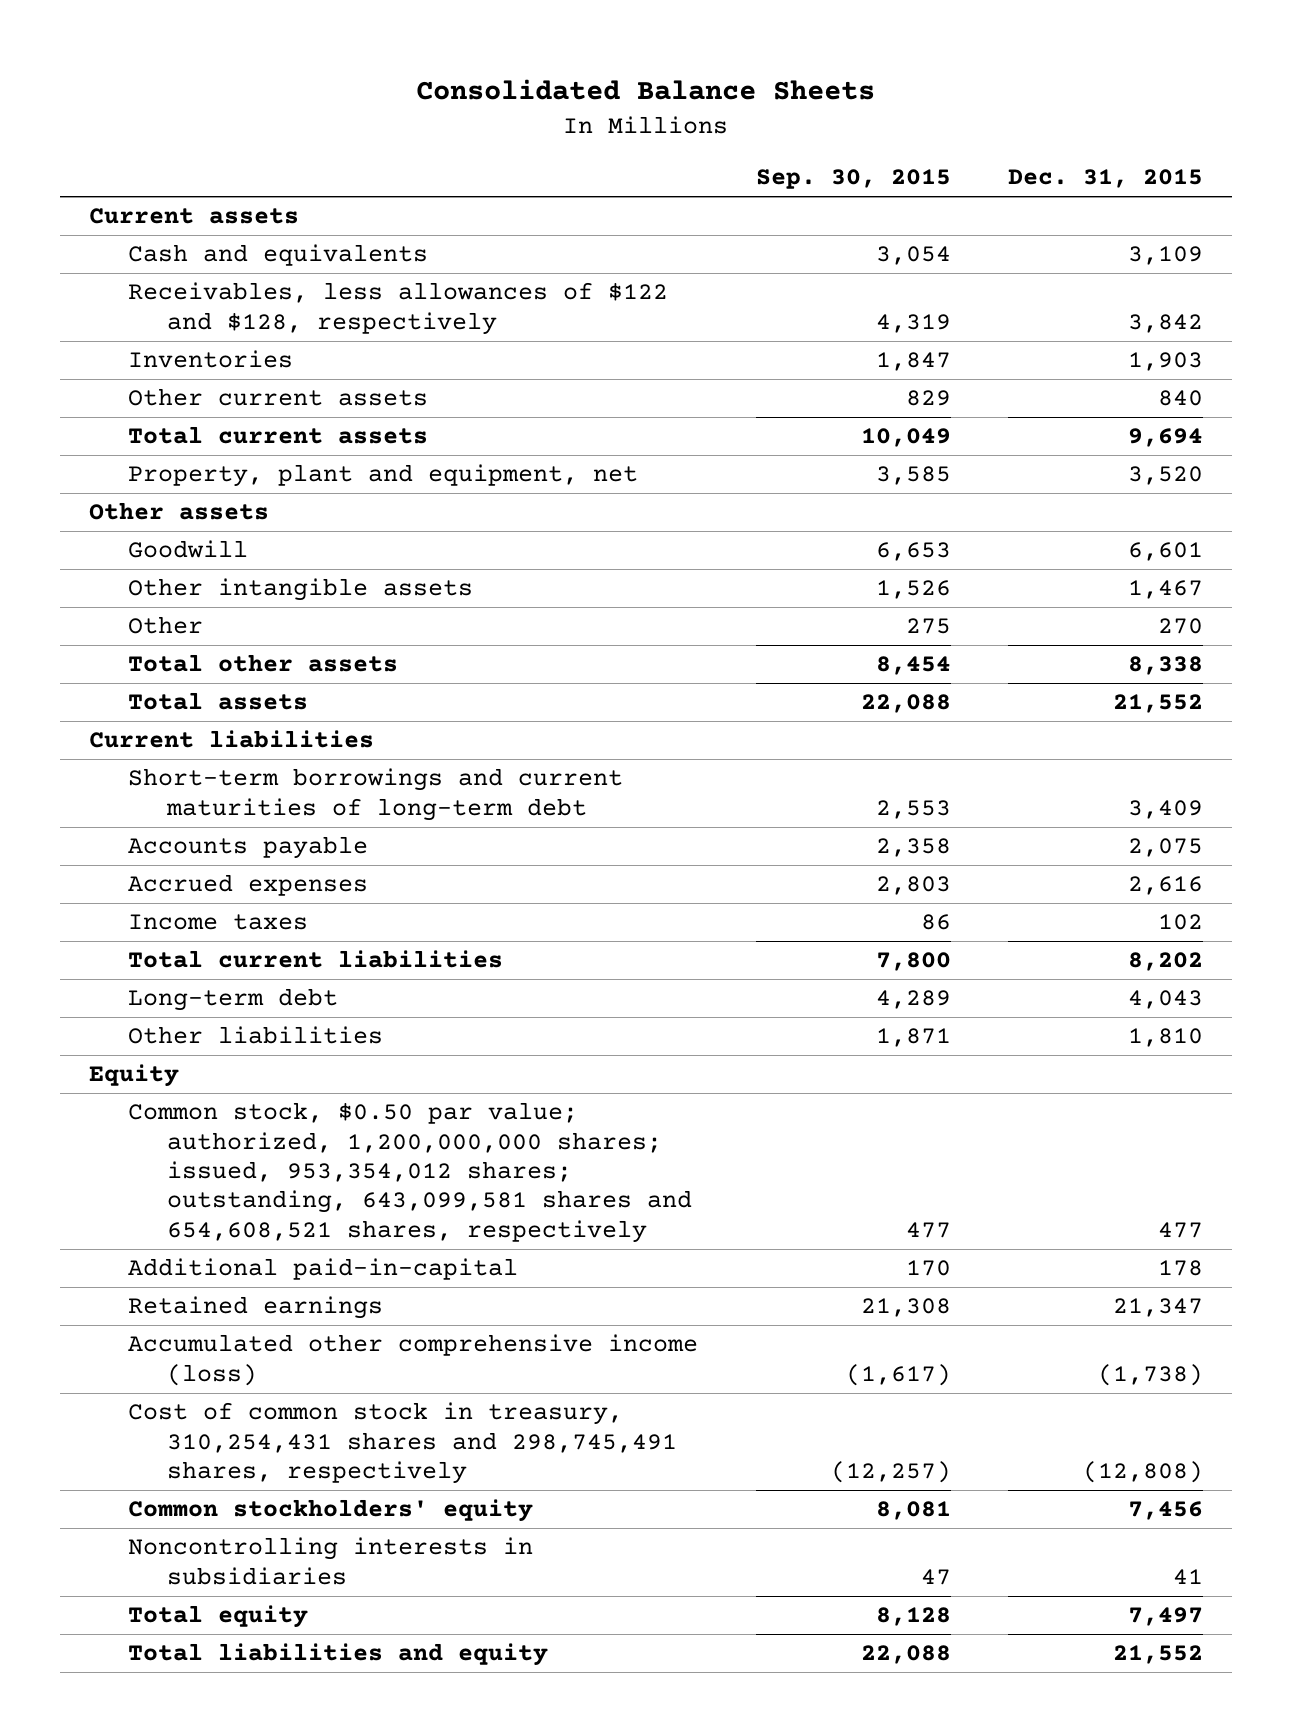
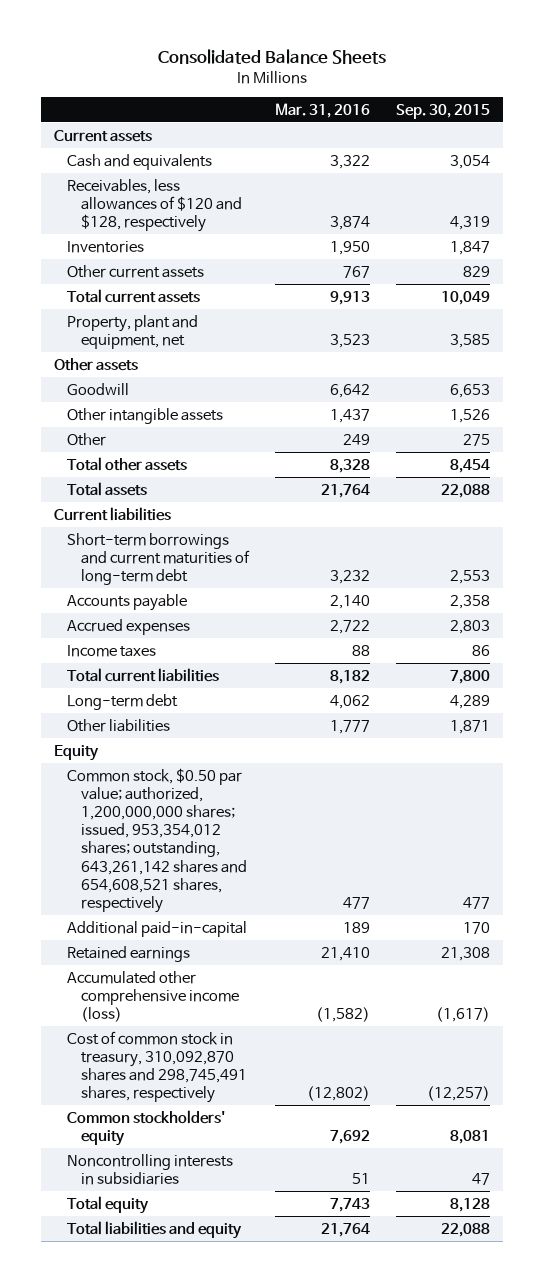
[1008,169,1204,189] Dec. 31, 2015 -> none
none -> [274,102,370,118] Mar. 31, 2016
[127,282,668,335] Receivables, less allowances of $122 and $128, respectively -> [67,178,242,232] Receivables, less allowances of $120 and $128, respectively
[127,1102,693,1243] Common stock, $0.50 par value; authorized, 1,200,000,000 shares; issued, 953,354,012 shares; outstanding, 643,099,581 shares and 654,608,521 shares, respectively -> [67,767,247,913] Common stock, $0.50 par value; authorized, 1,200,000,000 shares; issued, 953,354,012 shares; outstanding, 643,261,142 shares and 654,608,521 shares, respectively
[127,1402,678,1485] Cost of common stock in treasury, 310,254,431 shares and 298,745,491 shares, respectively -> [67,1030,247,1104] Cost of common stock in treasury, 310,092,870 shares and 298,745,491 shares, respectively

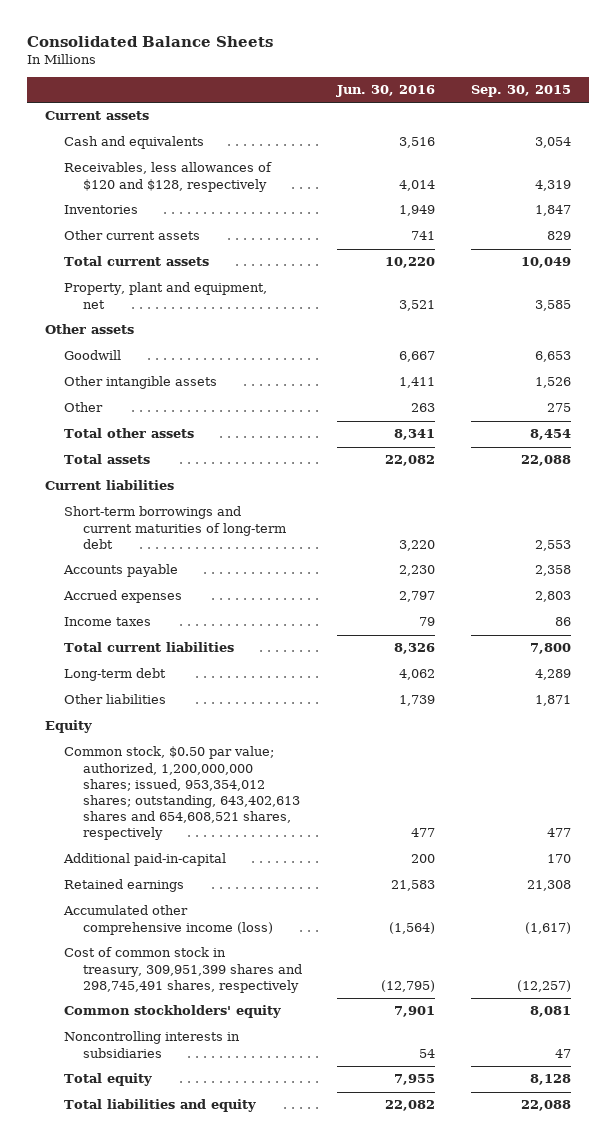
[274,102,370,118] Mar. 31, 2016 -> none
none -> [336,85,436,98] Jun. 30, 2016
[67,767,247,913] Common stock, $0.50 par value; authorized, 1,200,000,000 shares; issued, 953,354,012 shares; outstanding, 643,261,142 shares and 654,608,521 shares, respectively -> [63,746,300,841] Common stock, $0.50 par value; authorized, 1,200,000,000 shares; issued, 953,354,012 shares; outstanding, 643,402,613 shares and 654,608,521 shares, respectively
[67,1030,247,1104] Cost of common stock in treasury, 310,092,870 shares and 298,745,491 shares, respectively -> [63,947,302,993] Cost of common stock in treasury, 309,951,399 shares and 298,745,491 shares, respectively

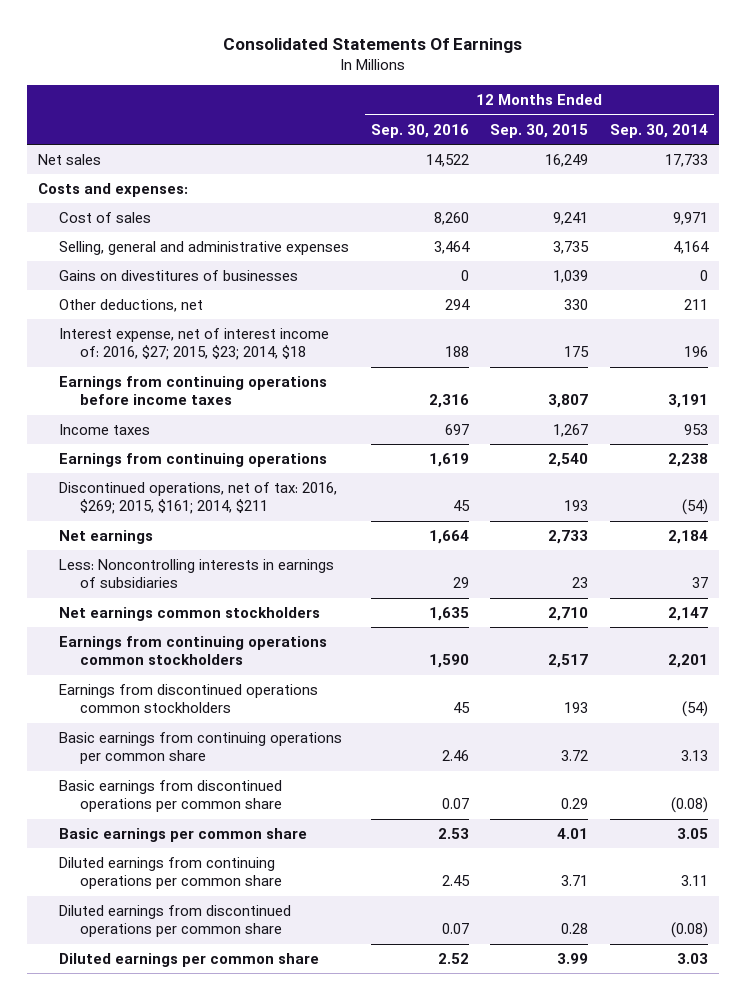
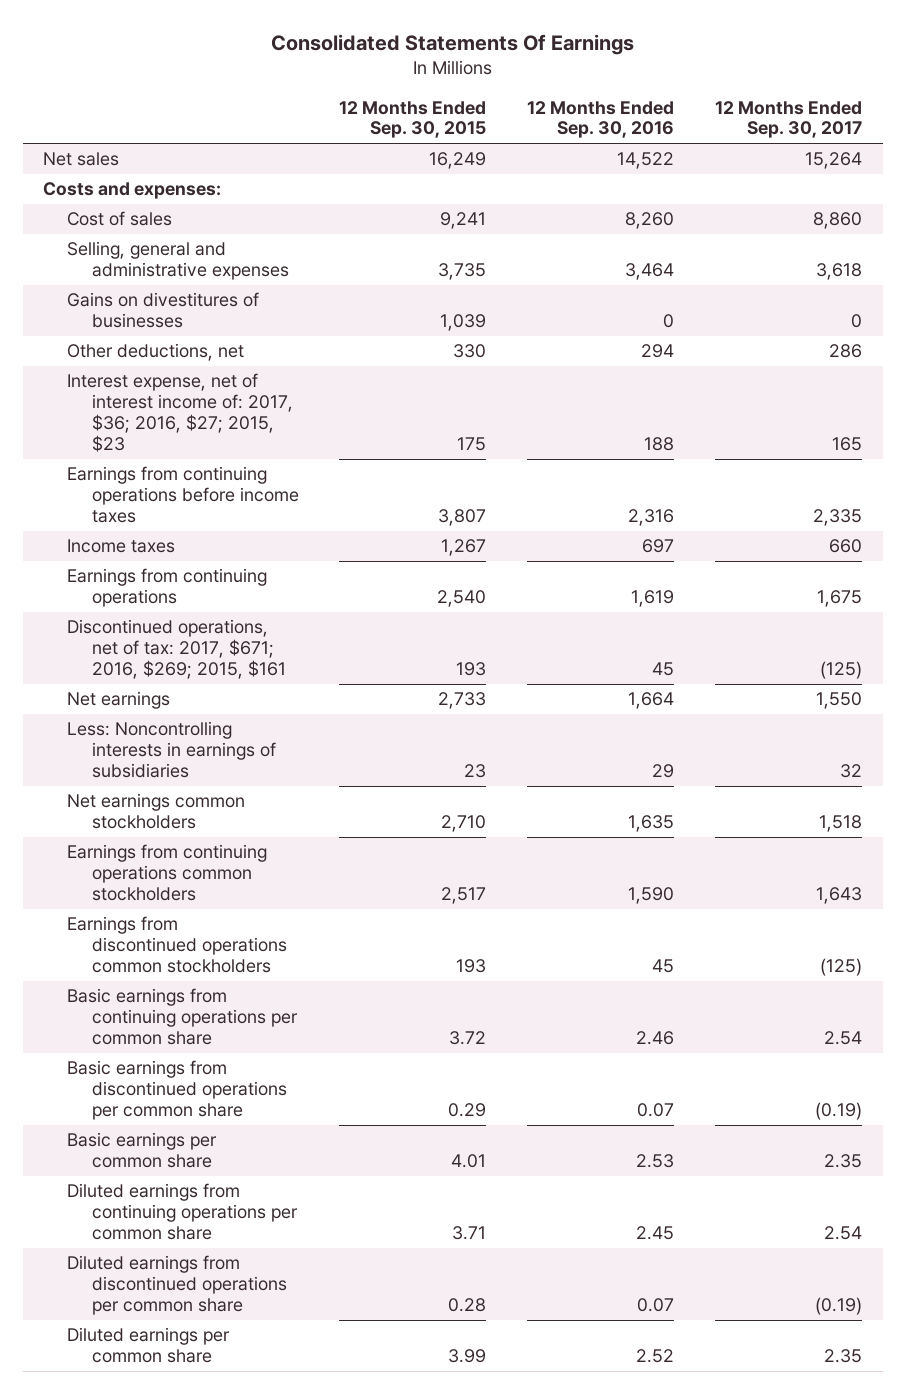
[610,123,709,138] Sep. 30, 2014 -> none
none -> [715,100,863,139] 12 Months Ended Sep. 30, 2017
[58,328,329,361] Interest expense, net of interest income of: 2016, $27; 2015, $23; 2014, $18 -> [67,373,293,452] Interest expense, net of interest income of: 2017, $36; 2016, $27; 2015, $23
[58,482,337,515] Discontinued operations, net of tax: 2016, $269; 2015, $161; 2014, $211 -> [67,619,286,679] Discontinued operations, net of tax: 2017, $671; 2016, $269; 2015, $161

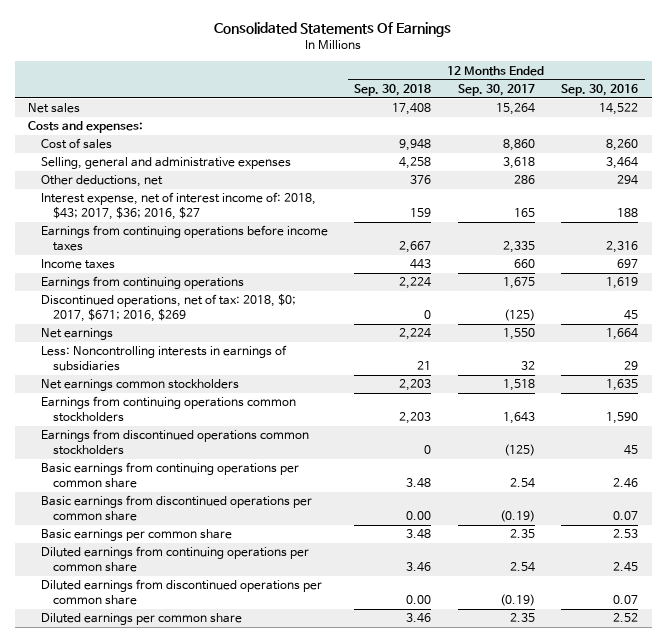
[339,100,487,139] 12 Months Ended Sep. 30, 2015 -> none
none -> [354,83,432,96] Sep. 30, 2018
[67,292,260,329] Gains on divestitures of businesses -> none
[67,373,293,452] Interest expense, net of interest income of: 2017, $36; 2016, $27; 2015, $23 -> [40,192,316,221] Interest expense, net of interest income of: 2018, $43; 2017, $36; 2016, $27
[67,619,286,679] Discontinued operations, net of tax: 2017, $671; 2016, $269; 2015, $161 -> [40,294,296,323] Discontinued operations, net of tax: 2018, $0; 2017, $671; 2016, $269

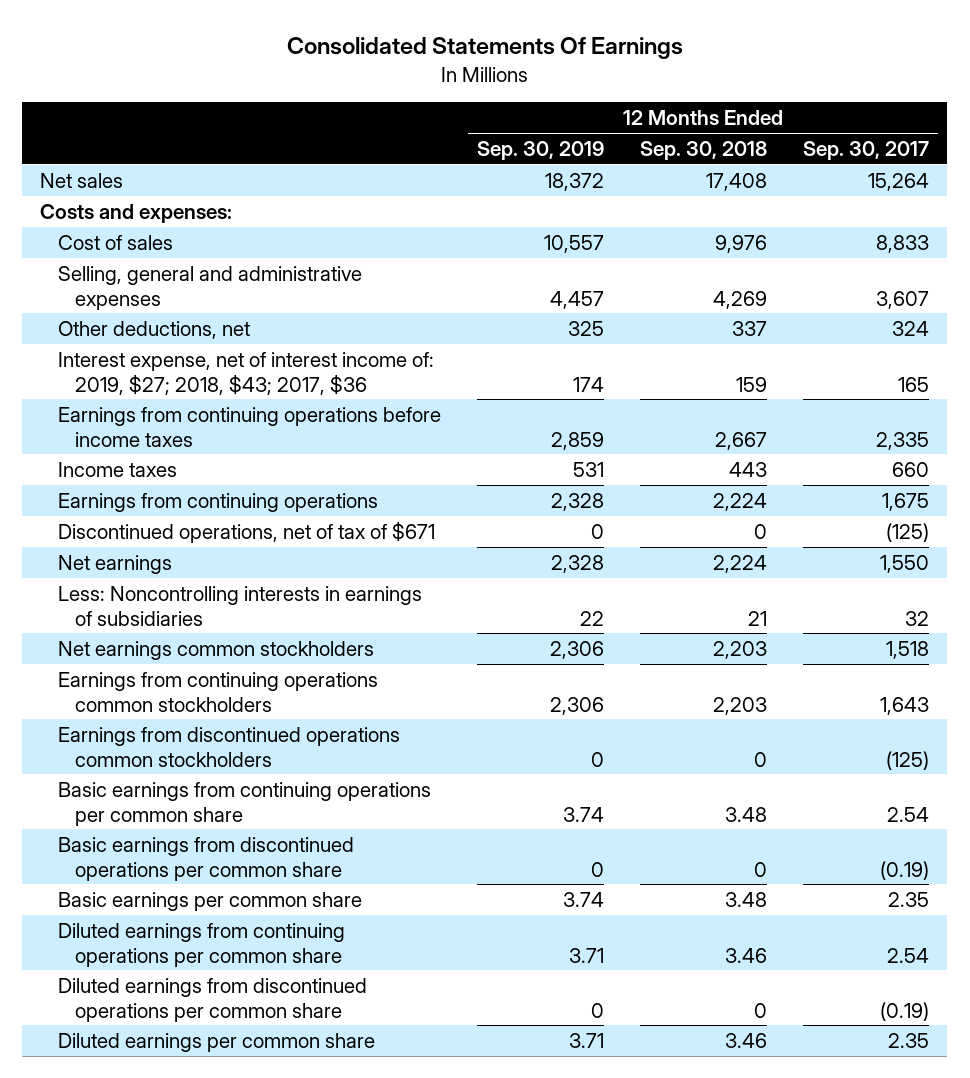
[561,83,639,96] Sep. 30, 2016 -> none
none -> [476,141,604,161] Sep. 30, 2019
[399,139,432,152] 9,948 -> [715,234,768,253] 9,976
[502,139,535,152] 8,860 -> [876,234,930,253] 8,833
[399,157,432,170] 4,258 -> [713,290,768,309] 4,269
[502,157,535,170] 3,618 -> [876,290,930,309] 3,607
[410,175,432,185] 376 -> [732,320,768,336] 337
[513,175,535,185] 286 -> [892,320,930,336] 324
[40,192,316,221] Interest expense, net of interest income of: 2018, $43; 2017, $36; 2016, $27 -> [57,351,434,395] Interest expense, net of interest income of: 2019, $27; 2018, $43; 2017, $36
[40,294,296,323] Discontinued operations, net of tax: 2018, $0; 2017, $671; 2016, $269 -> [57,520,435,543] Discontinued operations, net of tax of $671
[406,511,432,521] 0.00 -> [754,861,768,877] 0
[406,595,432,605] 0.00 -> [754,1002,768,1018] 0

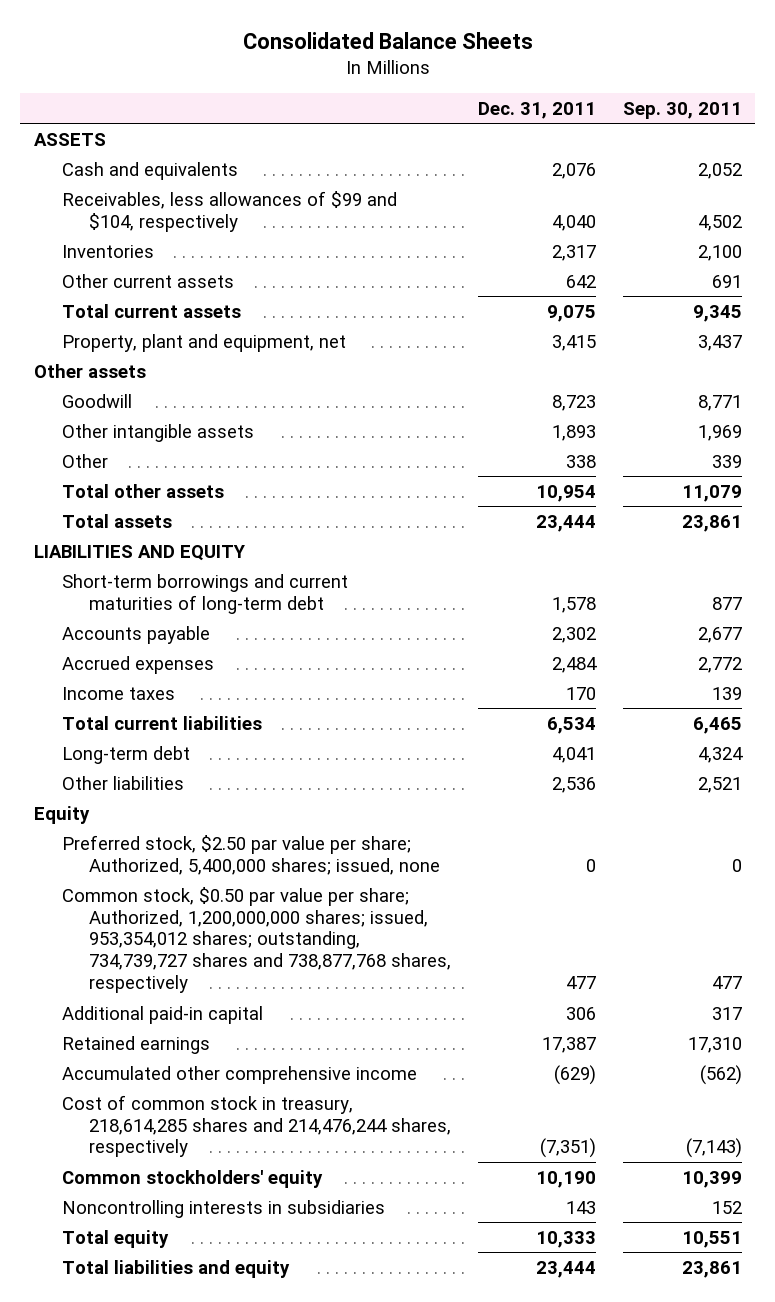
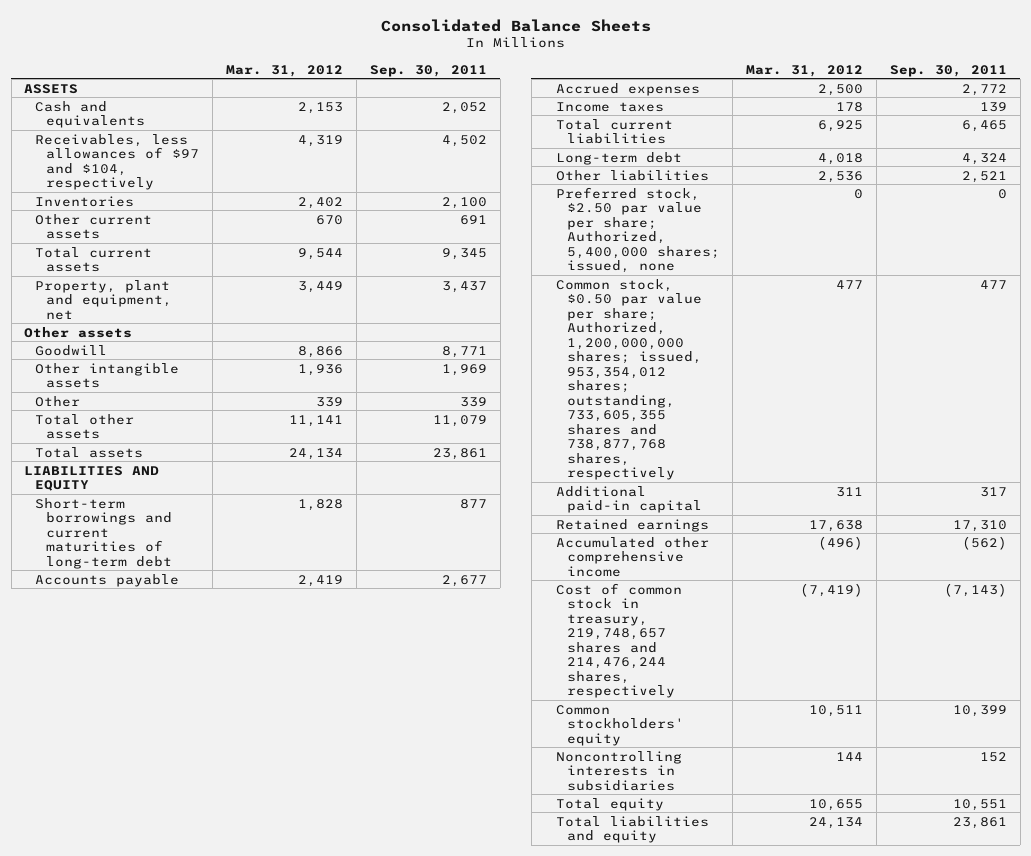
[478,101,597,119] Dec. 31, 2011 -> none
none -> [225,64,343,77] Mar. 31, 2012
[61,190,397,232] Receivables, less allowances of $99 and $104, respectively -> [35,133,200,191] Receivables, less allowances of $97 and $104, respectively
[33,805,90,824] Equity -> none
[61,886,452,994] Common stock, $0.50 par value per share; Authorized, 1,200,000,000 shares; issued, 953,354,012 shares; outstanding, 734,739,727 shares and 738,877,768 shares, respectively -> [555,278,702,481] Common stock, $0.50 par value per share; Authorized, 1,200,000,000 shares; issued, 953,354,012 shares; outstanding, 733,605,355 shares and 738,877,768 shares, respectively
[61,1094,452,1158] Cost of common stock in treasury, 218,614,285 shares and 214,476,244 shares, respectively -> [555,582,682,699] Cost of common stock in treasury, 219,748,657 shares and 214,476,244 shares, respectively

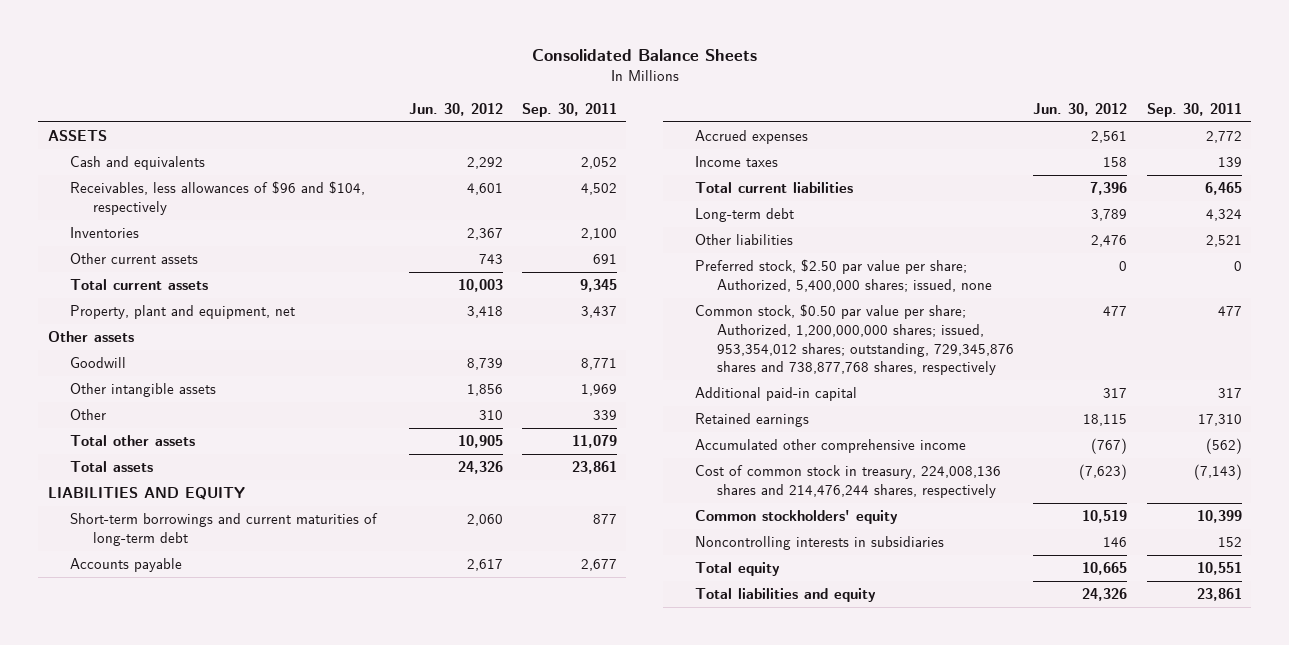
[225,64,343,77] Mar. 31, 2012 -> none
none -> [408,102,503,116] Jun. 30, 2012
[35,133,200,191] Receivables, less allowances of $97 and $104, respectively -> [70,181,366,216] Receivables, less allowances of $96 and $104, respectively
[555,278,702,481] Common stock, $0.50 par value per share; Authorized, 1,200,000,000 shares; issued, 953,354,012 shares; outstanding, 733,605,355 shares and 738,877,768 shares, respectively -> [694,304,1015,376] Common stock, $0.50 par value per share; Authorized, 1,200,000,000 shares; issued, 953,354,012 shares; outstanding, 729,345,876 shares and 738,877,768 shares, respectively
[555,582,682,699] Cost of common stock in treasury, 219,748,657 shares and 214,476,244 shares, respectively -> [694,465,1001,499] Cost of common stock in treasury, 224,008,136 shares and 214,476,244 shares, respectively

